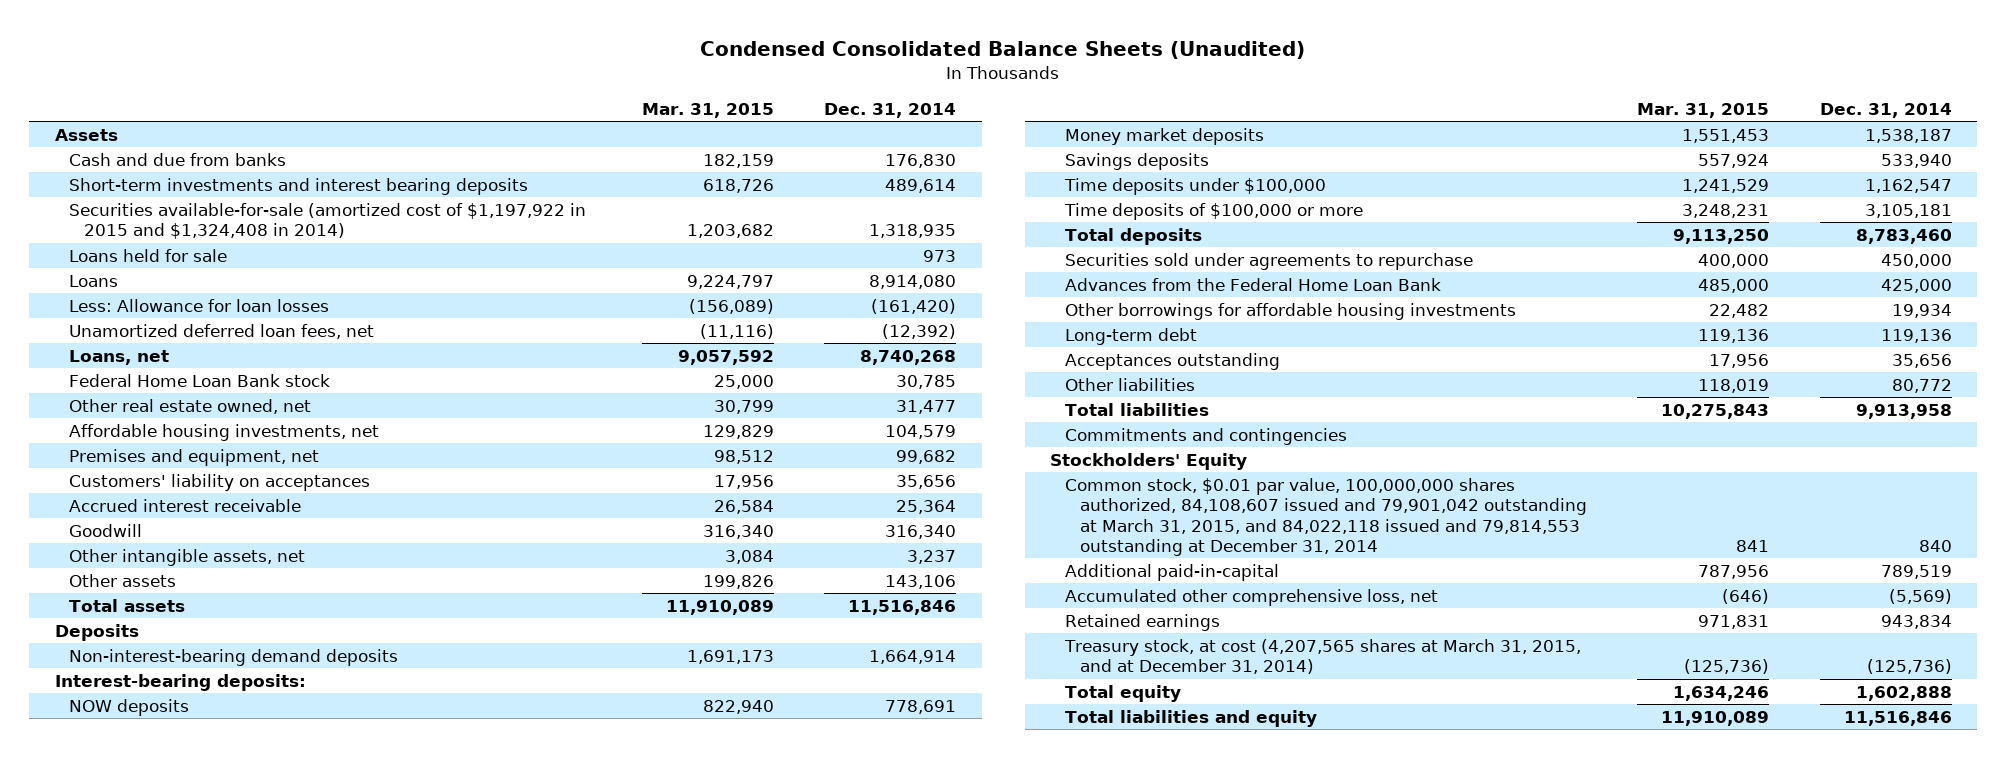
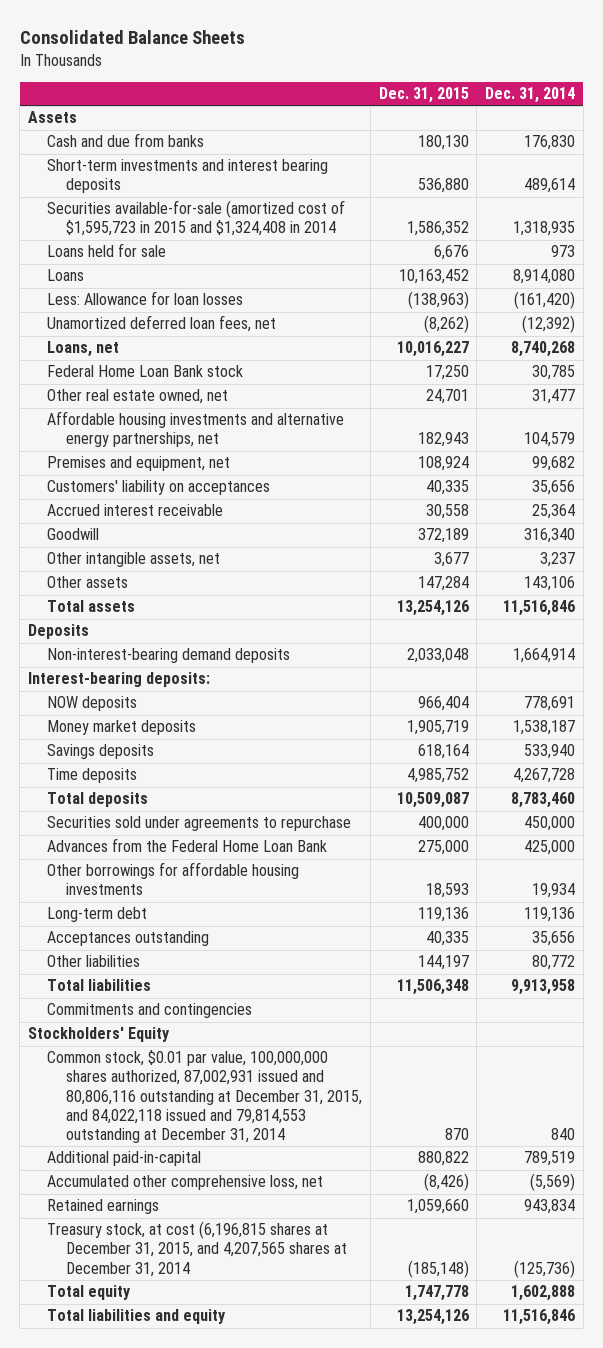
[700,40,1306,59] Condensed Consolidated Balance Sheets (Unaudited) -> [19,30,245,45] Consolidated Balance Sheets
[641,103,774,119] Mar. 31, 2015 -> none
none -> [378,86,469,103] Dec. 31, 2015
[69,202,587,240] Securities available-for-sale (amortized cost of $1,197,922 in 2015 and $1,324,408 in 2014) -> [47,200,346,237] Securities available-for-sale (amortized cost of $1,595,723 in 2015 and $1,324,408 in 2014
[69,423,380,441] Affordable housing investments, net -> [47,411,345,448] Affordable housing investments and alternative energy partnerships, net
[1063,177,1326,195] Time deposits under $100,000 -> none
[1063,202,1363,220] Time deposits of $100,000 or more -> none
none -> [47,768,138,784] Time deposits
[1064,477,1587,557] Common stock, $0.01 par value, 100,000,000 shares authorized, 84,108,607 issued and 79,901,042 outstanding at March 31, 2015, and 84,022,118 issued and 79,814,553 outstanding at December 31, 2014 -> [47,1050,363,1143] Common stock, $0.01 par value, 100,000,000 shares authorized, 87,002,931 issued and 80,806,116 outstanding at December 31, 2015, and 84,022,118 issued and 79,814,553 outstanding at December 31, 2014
[1063,638,1581,675] Treasury stock, at cost (4,207,565 shares at March 31, 2015, and at December 31, 2014) -> [47,1221,348,1277] Treasury stock, at cost (6,196,815 shares at December 31, 2015, and 4,207,565 shares at December 31, 2014

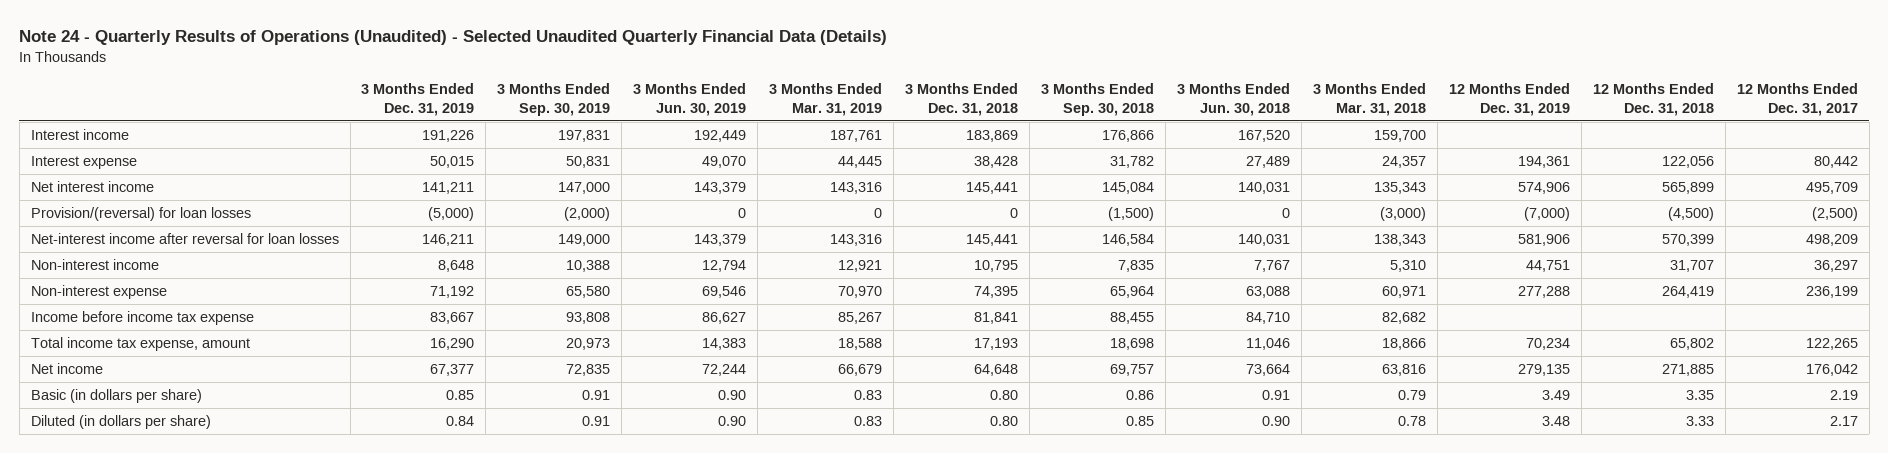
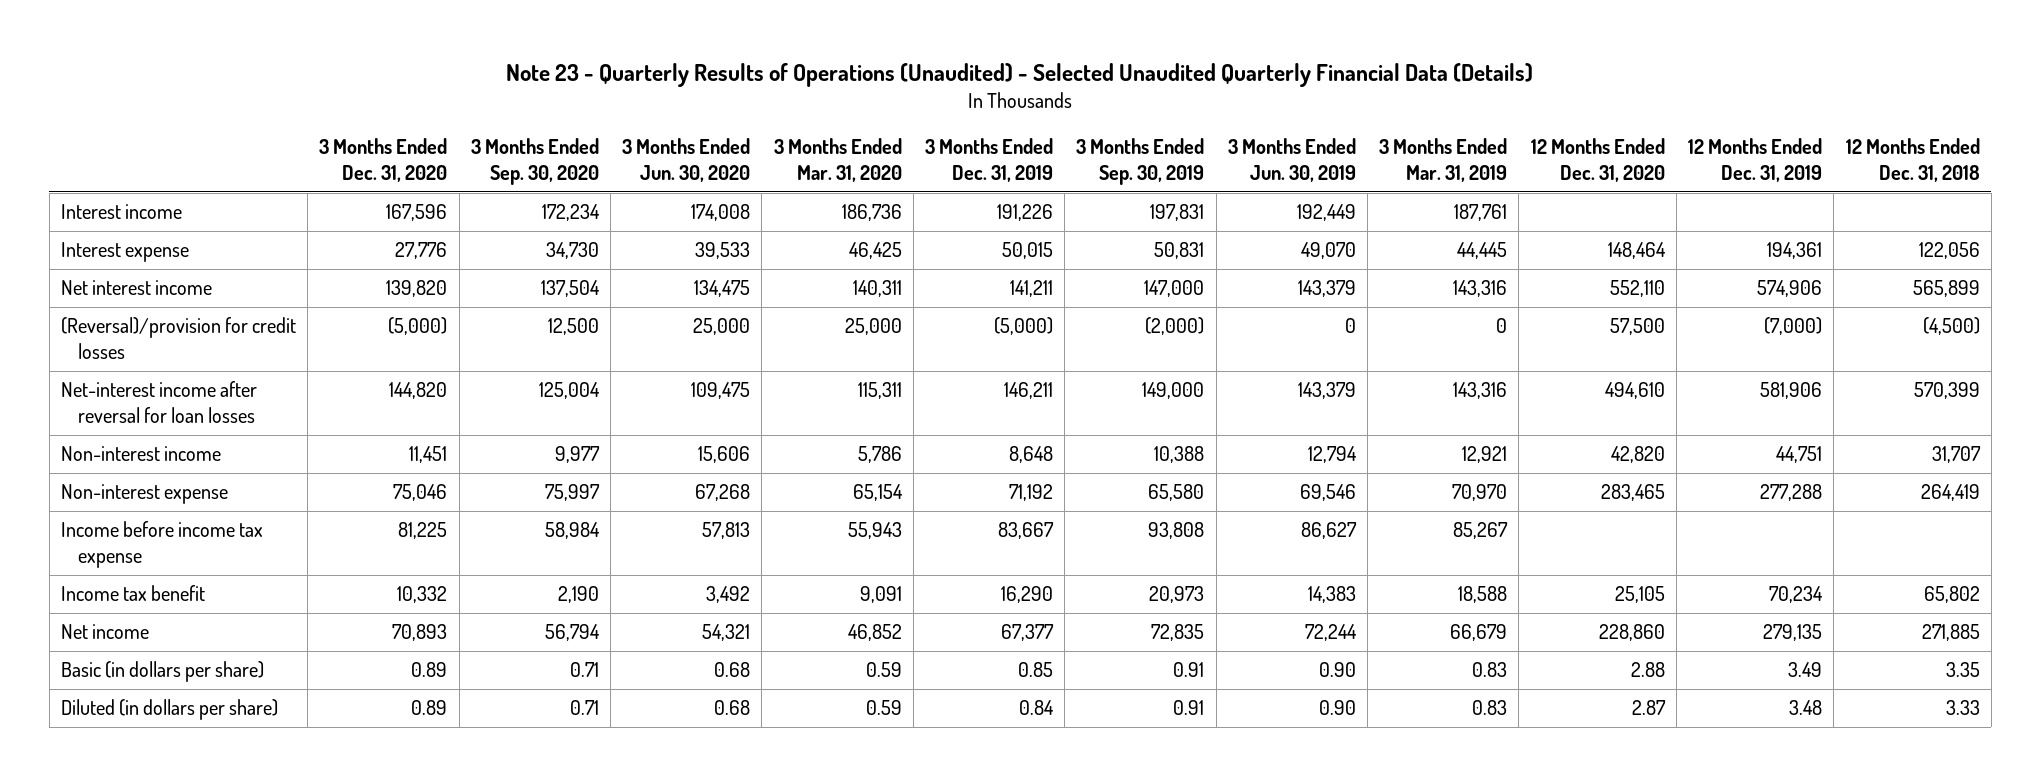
[19,29,888,45] Note 24 - Quarterly Results of Operations (Unaudited) - Selected Unaudited Quarterly Financial Data (Details) -> [506,62,1534,87] Note 23 - Quarterly Results of Operations (Unaudited) - Selected Unaudited Quarterly Financial Data (Details)
[905,83,1019,116] 3 Months Ended Dec. 31, 2018 -> none
[1041,83,1155,116] 3 Months Ended Sep. 30, 2018 -> none
[1177,83,1291,116] 3 Months Ended Jun. 30, 2018 -> none
[1312,83,1426,116] 3 Months Ended Mar. 31, 2018 -> none
[1736,83,1858,116] 12 Months Ended Dec. 31, 2017 -> none
none -> [319,138,448,183] 3 Months Ended Dec. 31, 2020
none -> [470,138,599,186] 3 Months Ended Sep. 30, 2020
none -> [622,138,751,183] 3 Months Ended Jun. 30, 2020
none -> [773,138,902,183] 3 Months Ended Mar. 31, 2020
none -> [1530,138,1665,183] 12 Months Ended Dec. 31, 2020
[30,207,251,222] Provision/(reversal) for loan losses -> [61,317,297,360] (Reversal)/provision for credit losses
[30,337,250,352] Total income tax expense, amount -> [61,585,206,602] Income tax benefit

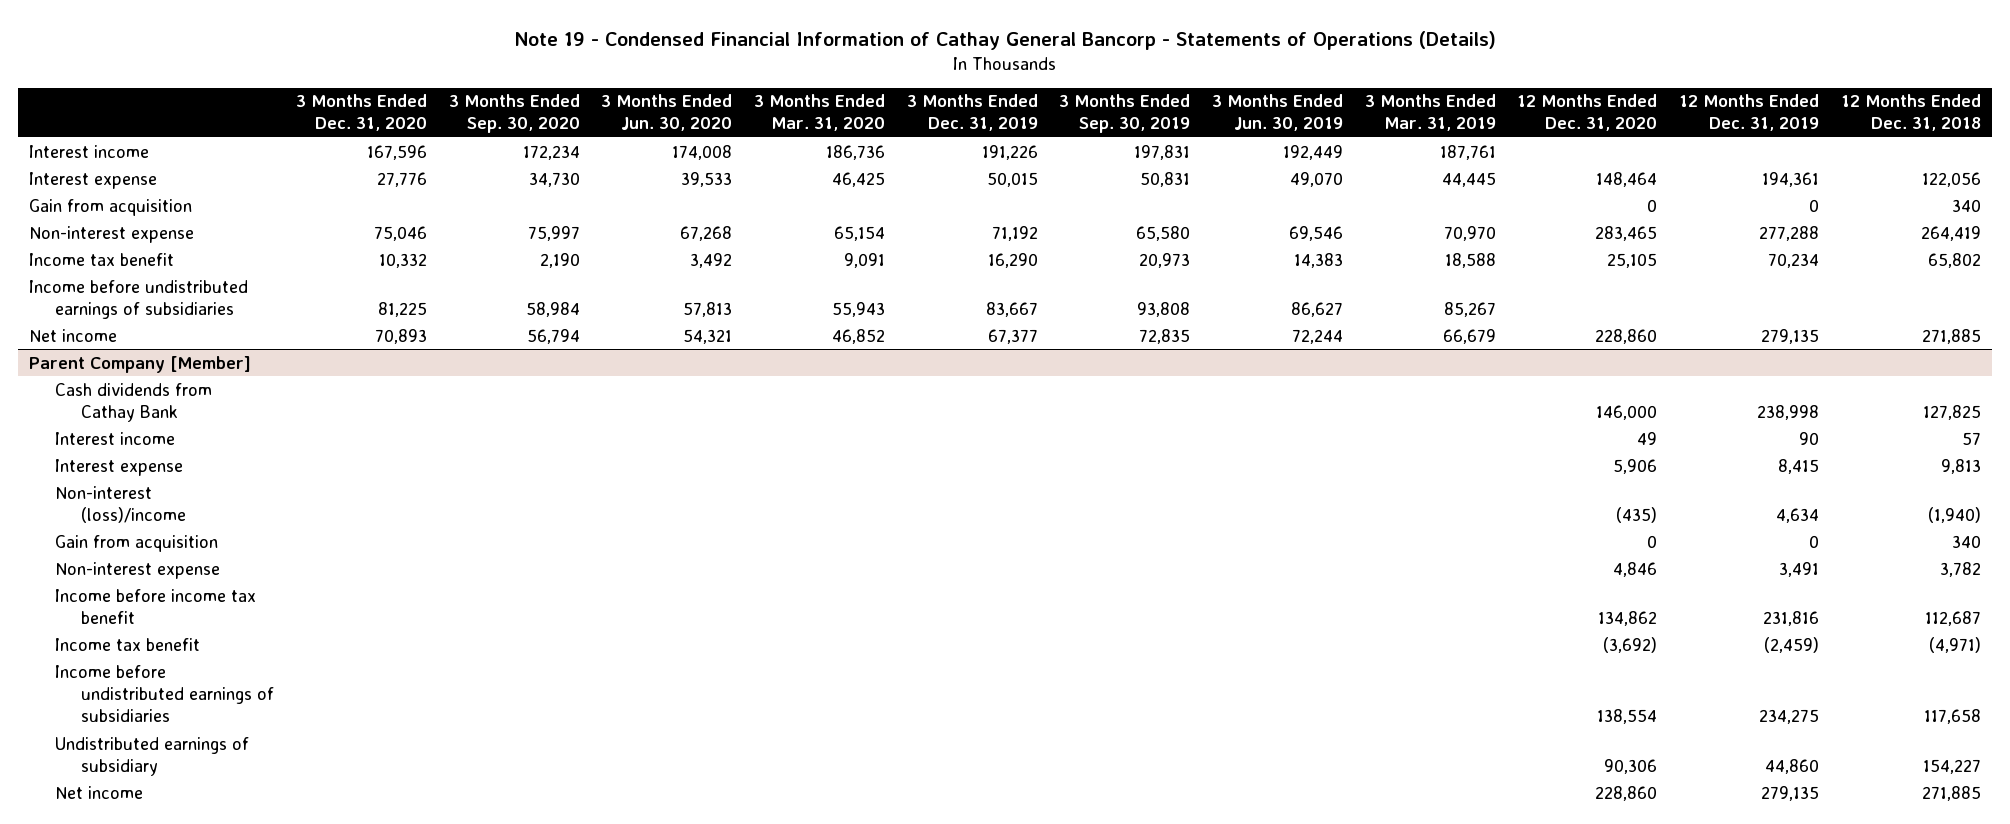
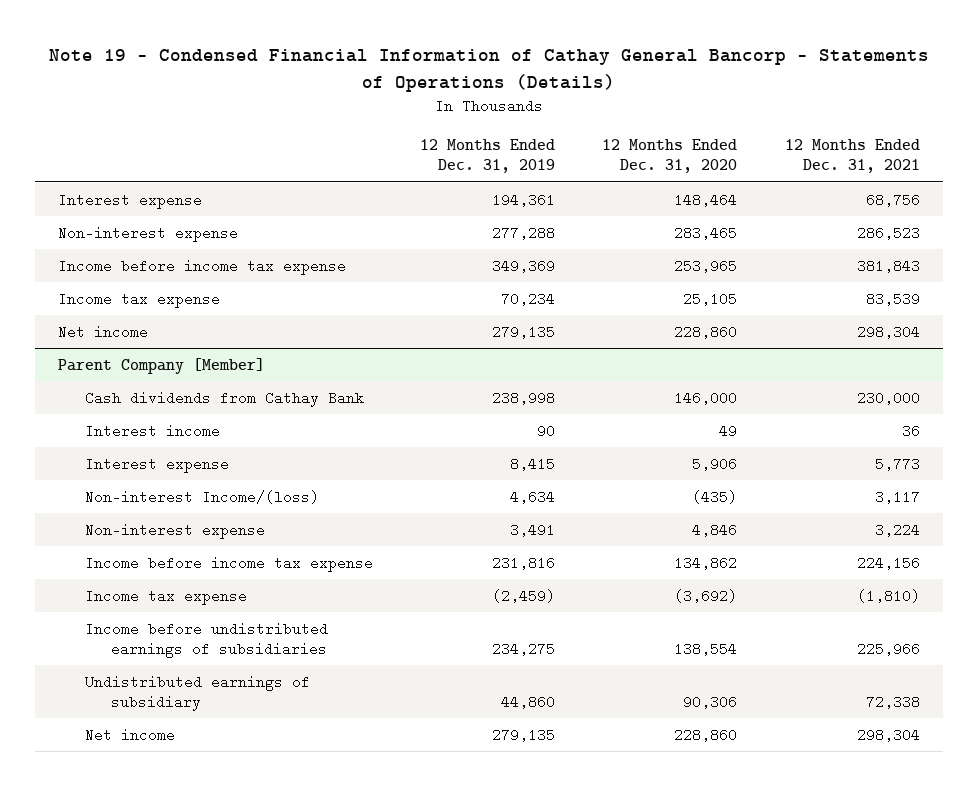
[295,94,427,132] 3 Months Ended Dec. 31, 2020 -> none
[448,94,580,134] 3 Months Ended Sep. 30, 2020 -> none
[601,94,733,132] 3 Months Ended Jun. 30, 2020 -> none
[753,94,885,132] 3 Months Ended Mar. 31, 2020 -> none
[906,94,1038,132] 3 Months Ended Dec. 31, 2019 -> none
[1059,94,1191,134] 3 Months Ended Sep. 30, 2019 -> none
[1212,94,1344,132] 3 Months Ended Jun. 30, 2019 -> none
[1364,94,1496,132] 3 Months Ended Mar. 31, 2019 -> none
[1840,94,1981,132] 12 Months Ended Dec. 31, 2018 -> none
none -> [784,139,920,174] 12 Months Ended Dec. 31, 2021
[28,144,149,158] Interest income -> none
[28,198,192,216] Gain from acquisition -> none
[28,279,248,319] Income before undistributed earnings of subsidiaries -> none
none -> [58,258,347,275] Income before income tax expense
[28,252,174,266] Income tax benefit -> [58,291,221,308] Income tax expense
[54,534,218,552] Gain from acquisition -> none
[54,485,187,523] Non-interest (loss)/income -> [84,489,319,504] Non-interest Income/(loss)
[54,588,256,624] Income before income tax benefit -> [84,555,373,572] Income before income tax expense
[54,637,200,651] Income tax benefit -> [84,588,247,605] Income tax expense

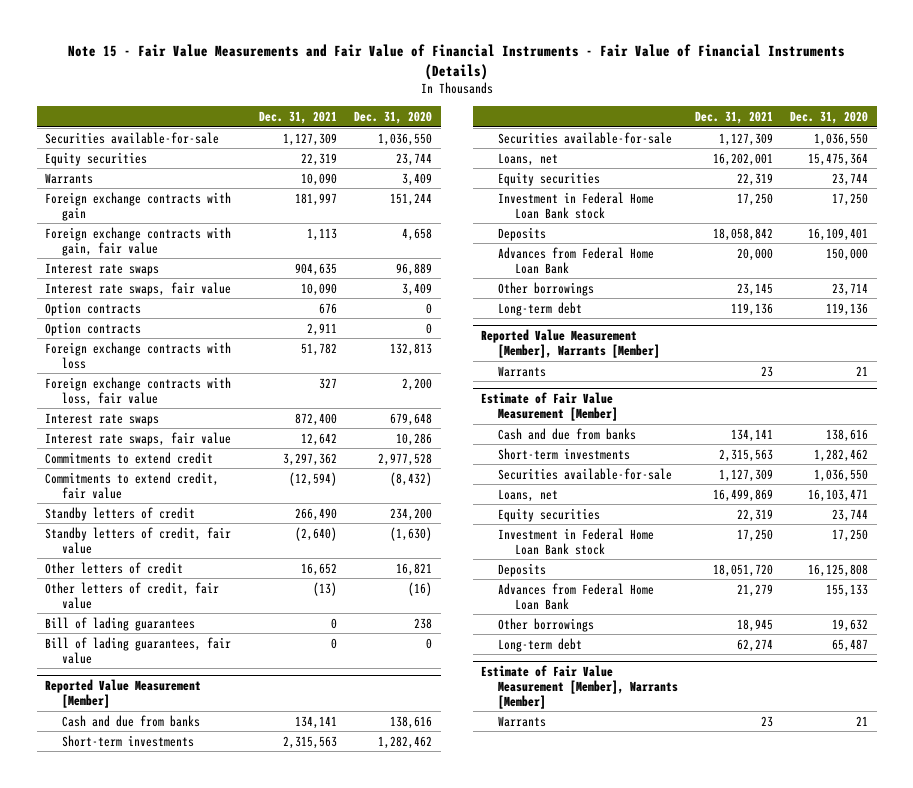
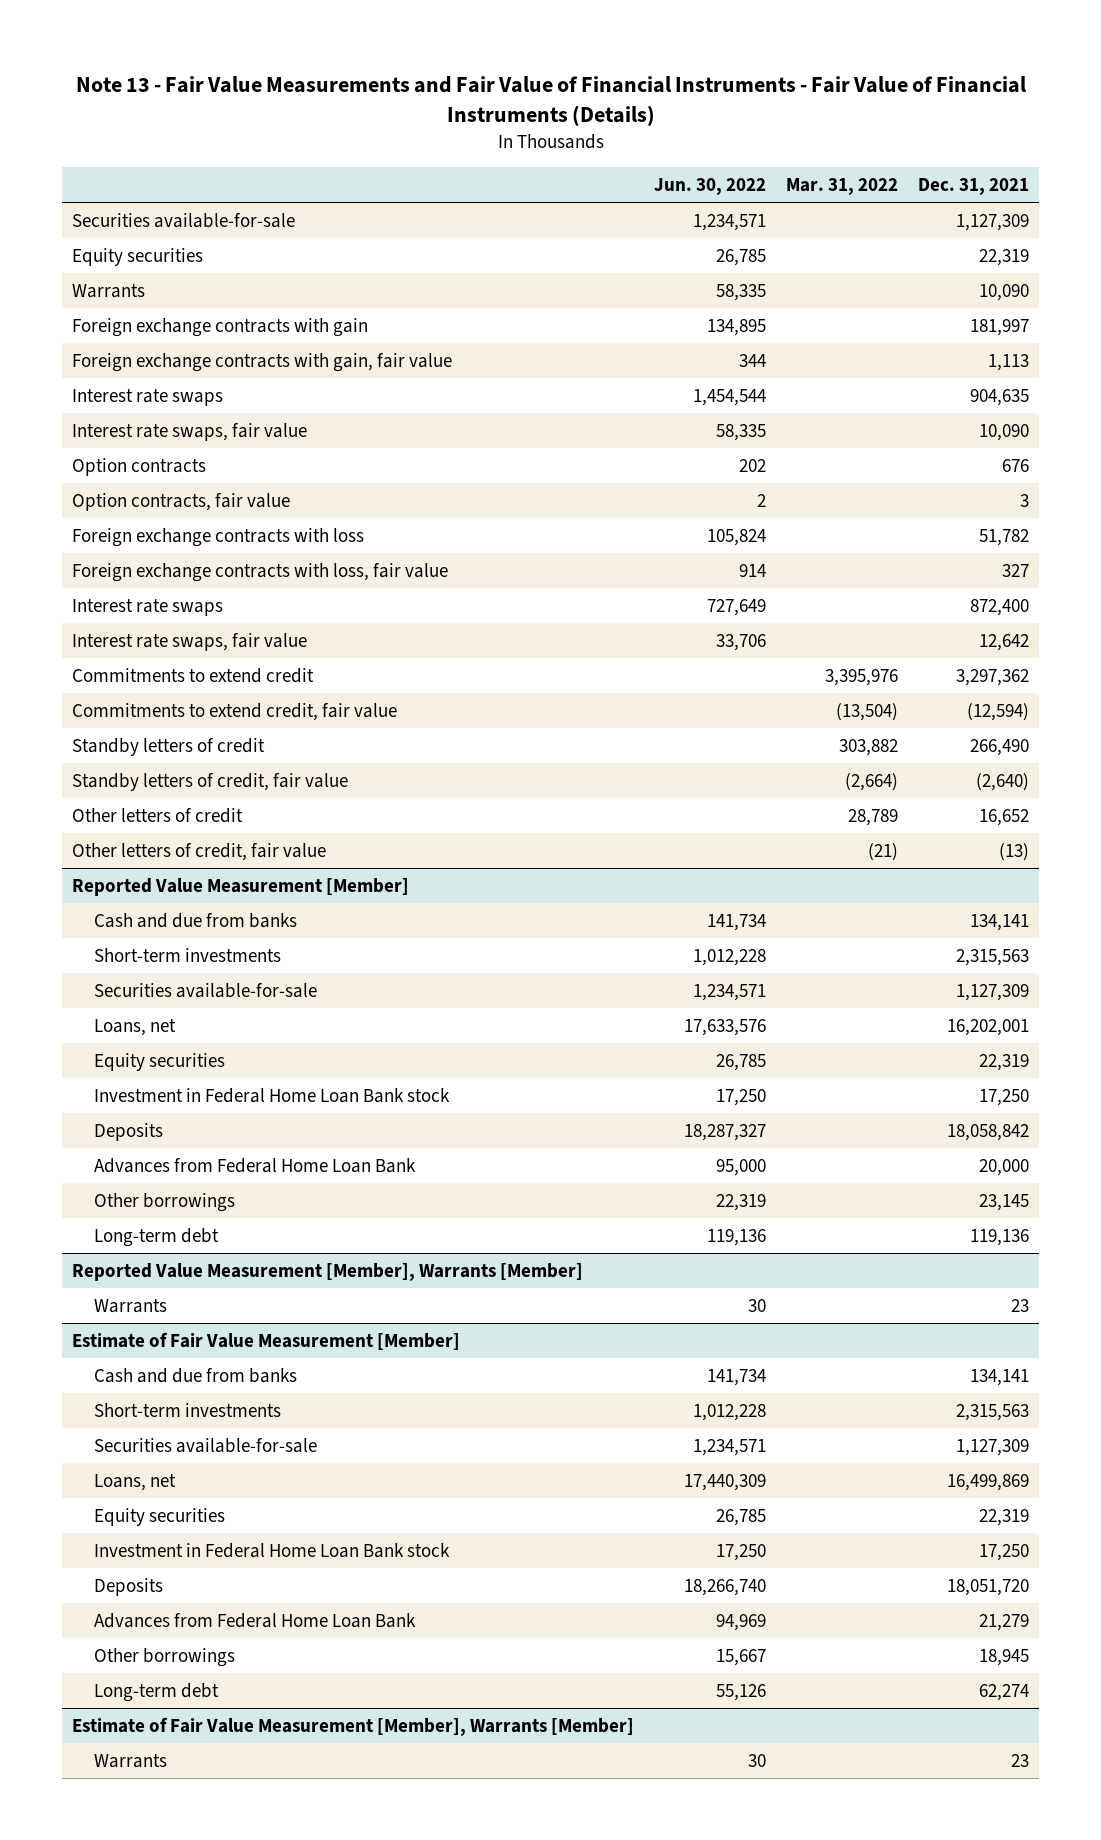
[67,44,845,81] Note 15 - Fair Value Measurements and Fair Value of Financial Instruments - Fair Value of Financial Instruments (Details) -> [75,76,1027,126] Note 13 - Fair Value Measurements and Fair Value of Financial Instruments - Fair Value of Financial Instruments (Details)
[354,110,433,124] Dec. 31, 2020 -> none
none -> [654,177,767,195] Jun. 30, 2022
none -> [786,177,899,195] Mar. 31, 2022
[45,321,142,336] Option contracts -> [72,492,291,511] Option contracts, fair value
[307,322,338,336] 2,911 -> [1020,493,1030,507] 3
[45,616,196,631] Bill of lading guarantees -> none
[45,636,232,664] Bill of lading guarantees, fair value -> none

